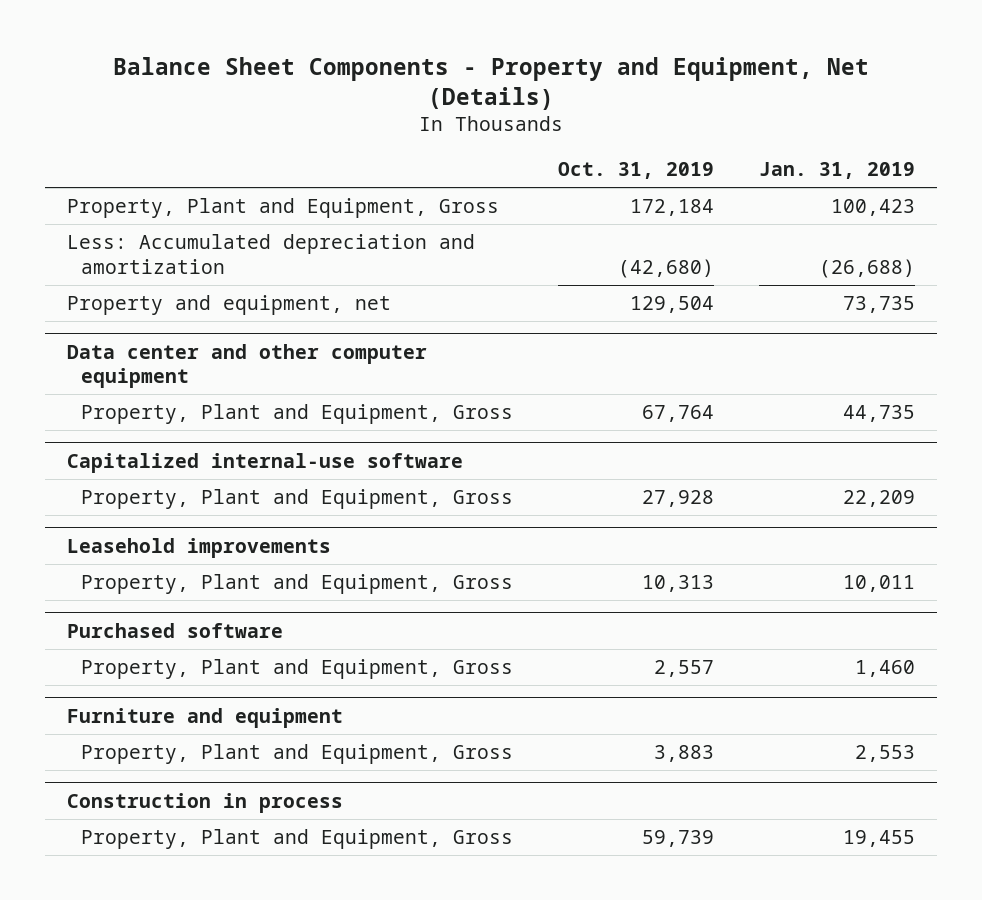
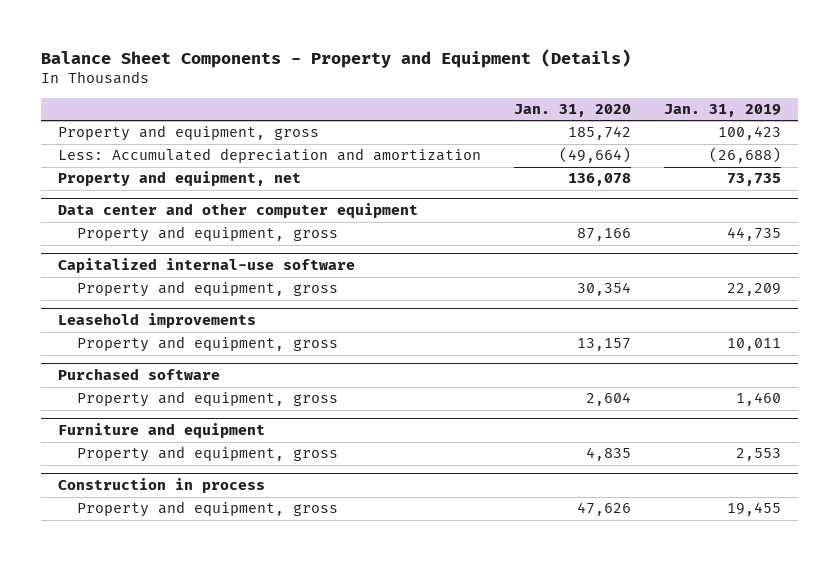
[112,56,869,110] Balance Sheet Components - Property and Equipment, Net (Details) -> [41,48,632,68] Balance Sheet Components - Property and Equipment (Details)
[558,161,715,179] Oct. 31, 2019 -> none
none -> [514,103,632,117] Jan. 31, 2020
[66,198,499,219] Property, Plant and Equipment, Gross -> [58,125,320,142] Property and equipment, gross
[81,404,514,425] Property, Plant and Equipment, Gross -> [76,226,338,243] Property and equipment, gross
[81,489,514,510] Property, Plant and Equipment, Gross -> [76,281,338,298] Property and equipment, gross
[81,574,514,595] Property, Plant and Equipment, Gross -> [76,336,338,353] Property and equipment, gross
[81,659,514,680] Property, Plant and Equipment, Gross -> [76,391,338,408] Property and equipment, gross
[81,744,514,765] Property, Plant and Equipment, Gross -> [76,446,338,463] Property and equipment, gross
[81,829,514,850] Property, Plant and Equipment, Gross -> [76,501,338,518] Property and equipment, gross

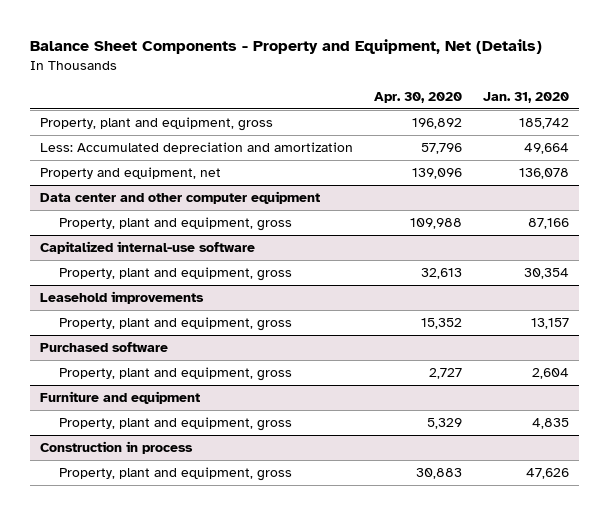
[41,48,632,68] Balance Sheet Components - Property and Equipment (Details) -> [29,39,542,55] Balance Sheet Components - Property and Equipment, Net (Details)
[664,103,782,117] Jan. 31, 2019 -> none
none -> [373,92,462,104] Apr. 30, 2020
[58,125,320,142] Property and equipment, gross -> [40,117,274,132] Property, plant and equipment, gross
[559,147,632,164] (49,664) -> [523,143,569,155] 49,664
[76,226,338,243] Property and equipment, gross -> [58,217,292,232] Property, plant and equipment, gross
[76,281,338,298] Property and equipment, gross -> [58,267,292,282] Property, plant and equipment, gross
[76,336,338,353] Property and equipment, gross -> [58,317,292,332] Property, plant and equipment, gross
[76,391,338,408] Property and equipment, gross -> [58,367,292,382] Property, plant and equipment, gross
[76,446,338,463] Property and equipment, gross -> [58,417,292,432] Property, plant and equipment, gross
[76,501,338,518] Property and equipment, gross -> [58,467,292,482] Property, plant and equipment, gross

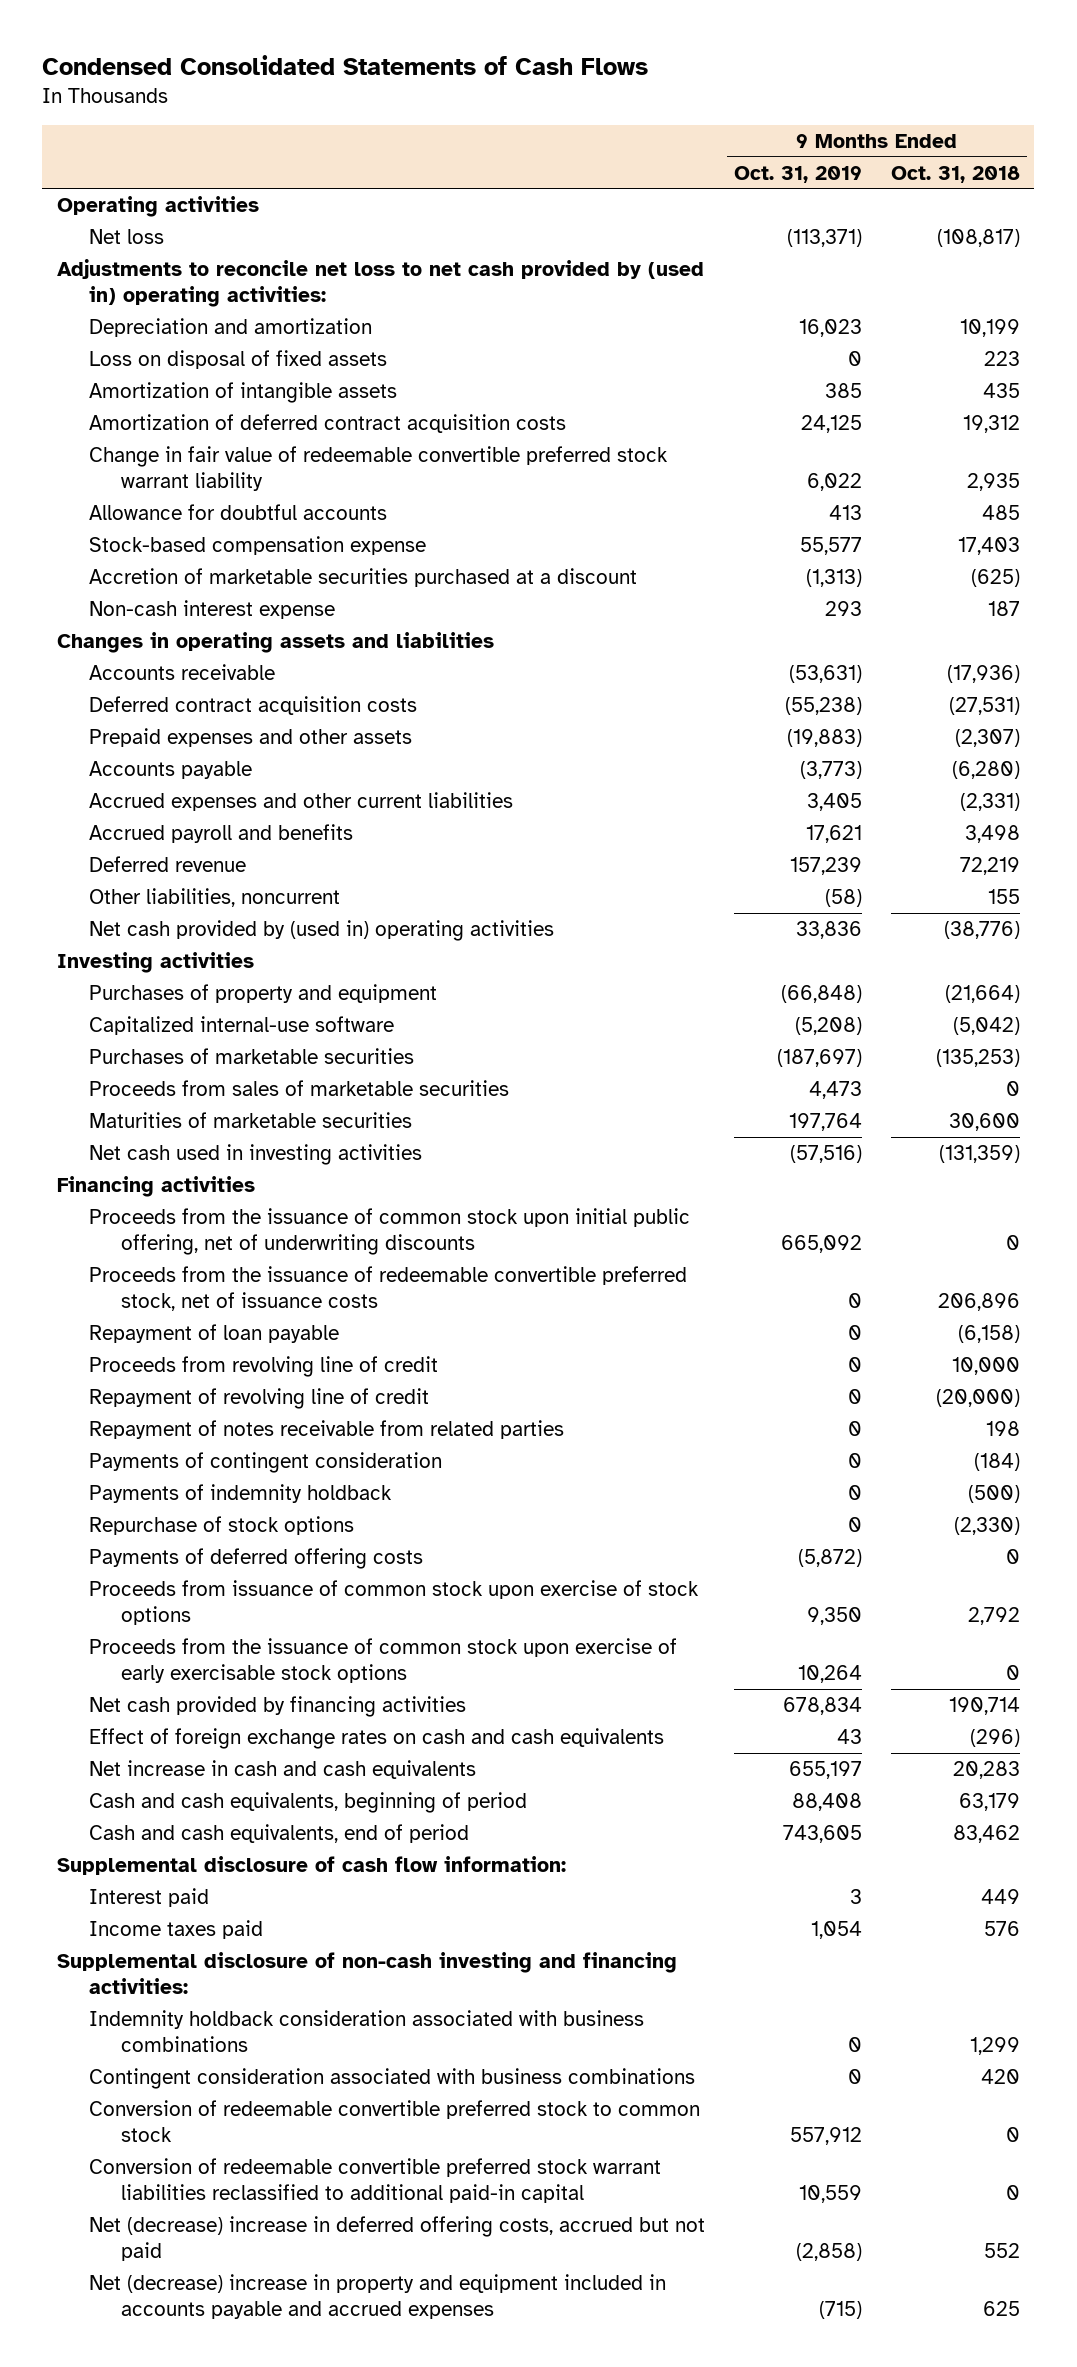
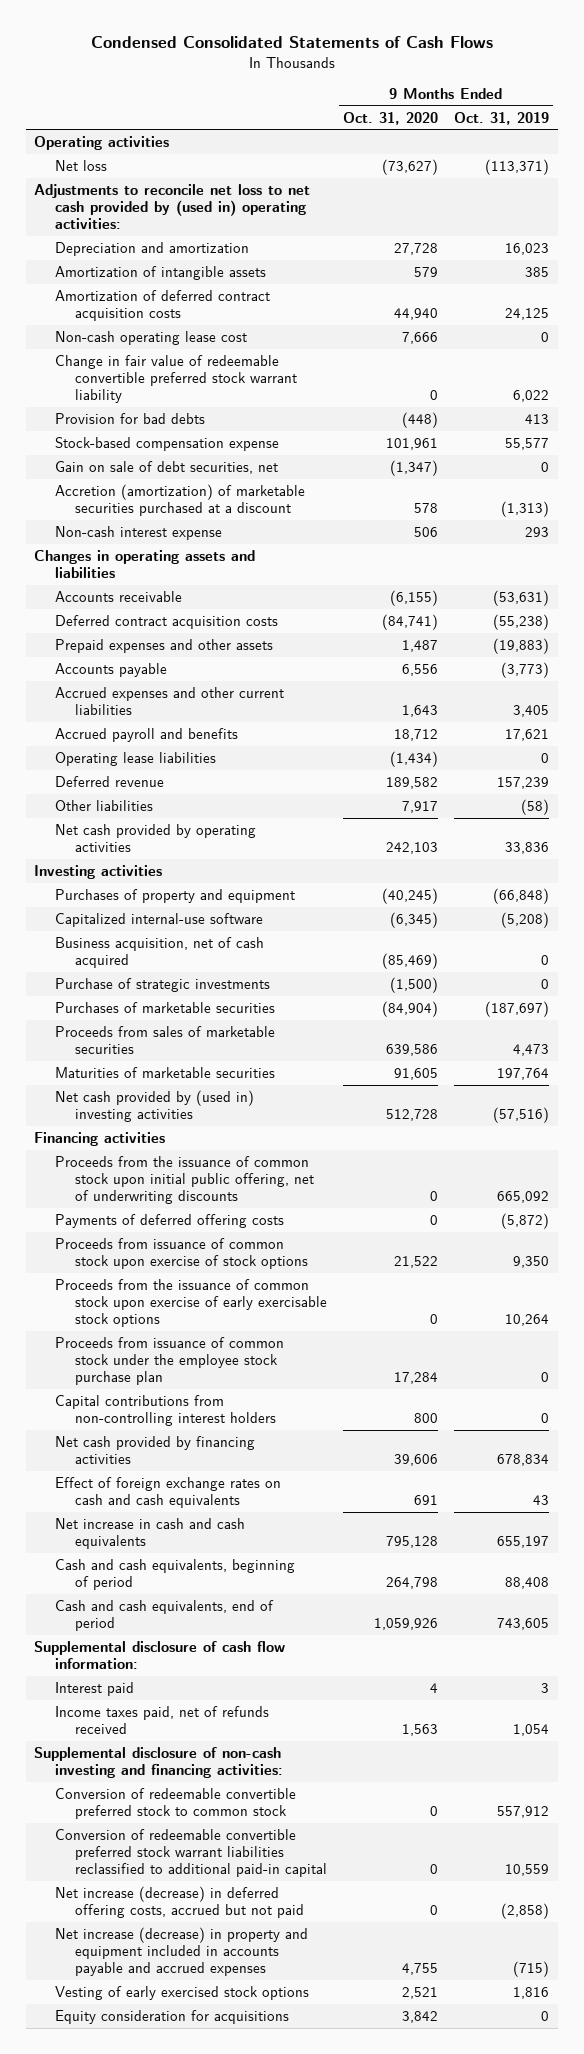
[890,165,1020,183] Oct. 31, 2018 -> none
none -> [343,111,439,125] Oct. 31, 2020
[88,350,387,370] Loss on disposal of fixed assets -> none
none -> [54,330,247,345] Non-cash operating lease cost
[88,504,387,521] Allowance for doubtful accounts -> [54,412,205,424] Provision for bad debts
none -> [54,460,278,474] Gain on sale of debt securities, net
[88,568,637,588] Accretion of marketable securities purchased at a discount -> [54,483,305,516] Accretion (amortization) of marketable securities purchased at a discount
none -> [54,751,216,766] Operating lease liabilities
[88,888,340,908] Other liabilities, noncurrent -> [54,799,153,811] Other liabilities
[88,920,554,942] Net cash provided by (used in) operating activities -> [54,823,256,852] Net cash provided by operating activities
none -> [54,936,264,968] Business acquisition, net of cash acquired
none -> [54,977,270,992] Purchase of strategic investments
[88,1144,422,1166] Net cash used in investing activities -> [54,1089,254,1122] Net cash provided by (used in) investing activities
[88,1266,687,1311] Proceeds from the issuance of redeemable convertible preferred stock, net of issuance costs -> none
[88,1324,339,1344] Repayment of loan payable -> none
[88,1356,438,1378] Proceeds from revolving line of credit -> none
[88,1388,429,1410] Repayment of revolving line of credit -> none
[88,1420,564,1440] Repayment of notes receivable from related parties -> none
[88,1452,442,1474] Payments of contingent consideration -> none
[88,1484,392,1504] Payments of indemnity holdback -> none
[88,1516,354,1536] Repurchase of stock options -> none
none -> [54,1336,284,1386] Proceeds from issuance of common stock under the employee stock purchase plan
none -> [54,1394,277,1426] Capital contributions from non-controlling interest holders
[88,1920,263,1940] Income taxes paid -> [54,1705,269,1734] Income taxes paid, net of refunds received
[88,2010,644,2052] Indemnity holdback consideration associated with business combinations -> none
[88,2068,695,2090] Contingent consideration associated with business combinations -> none
[88,2216,705,2261] Net (decrease) increase in deferred offering costs, accrued but not paid -> [54,1885,305,1918] Net increase (decrease) in deferred offering costs, accrued but not paid
[88,2274,666,2319] Net (decrease) increase in property and equipment included in accounts payable and accrued expenses -> [54,1926,308,1977] Net increase (decrease) in property and equipment included in accounts payable and accrued expenses
none -> [54,1985,309,2000] Vesting of early exercised stock options
none -> [54,2009,289,2024] Equity consideration for acquisitions

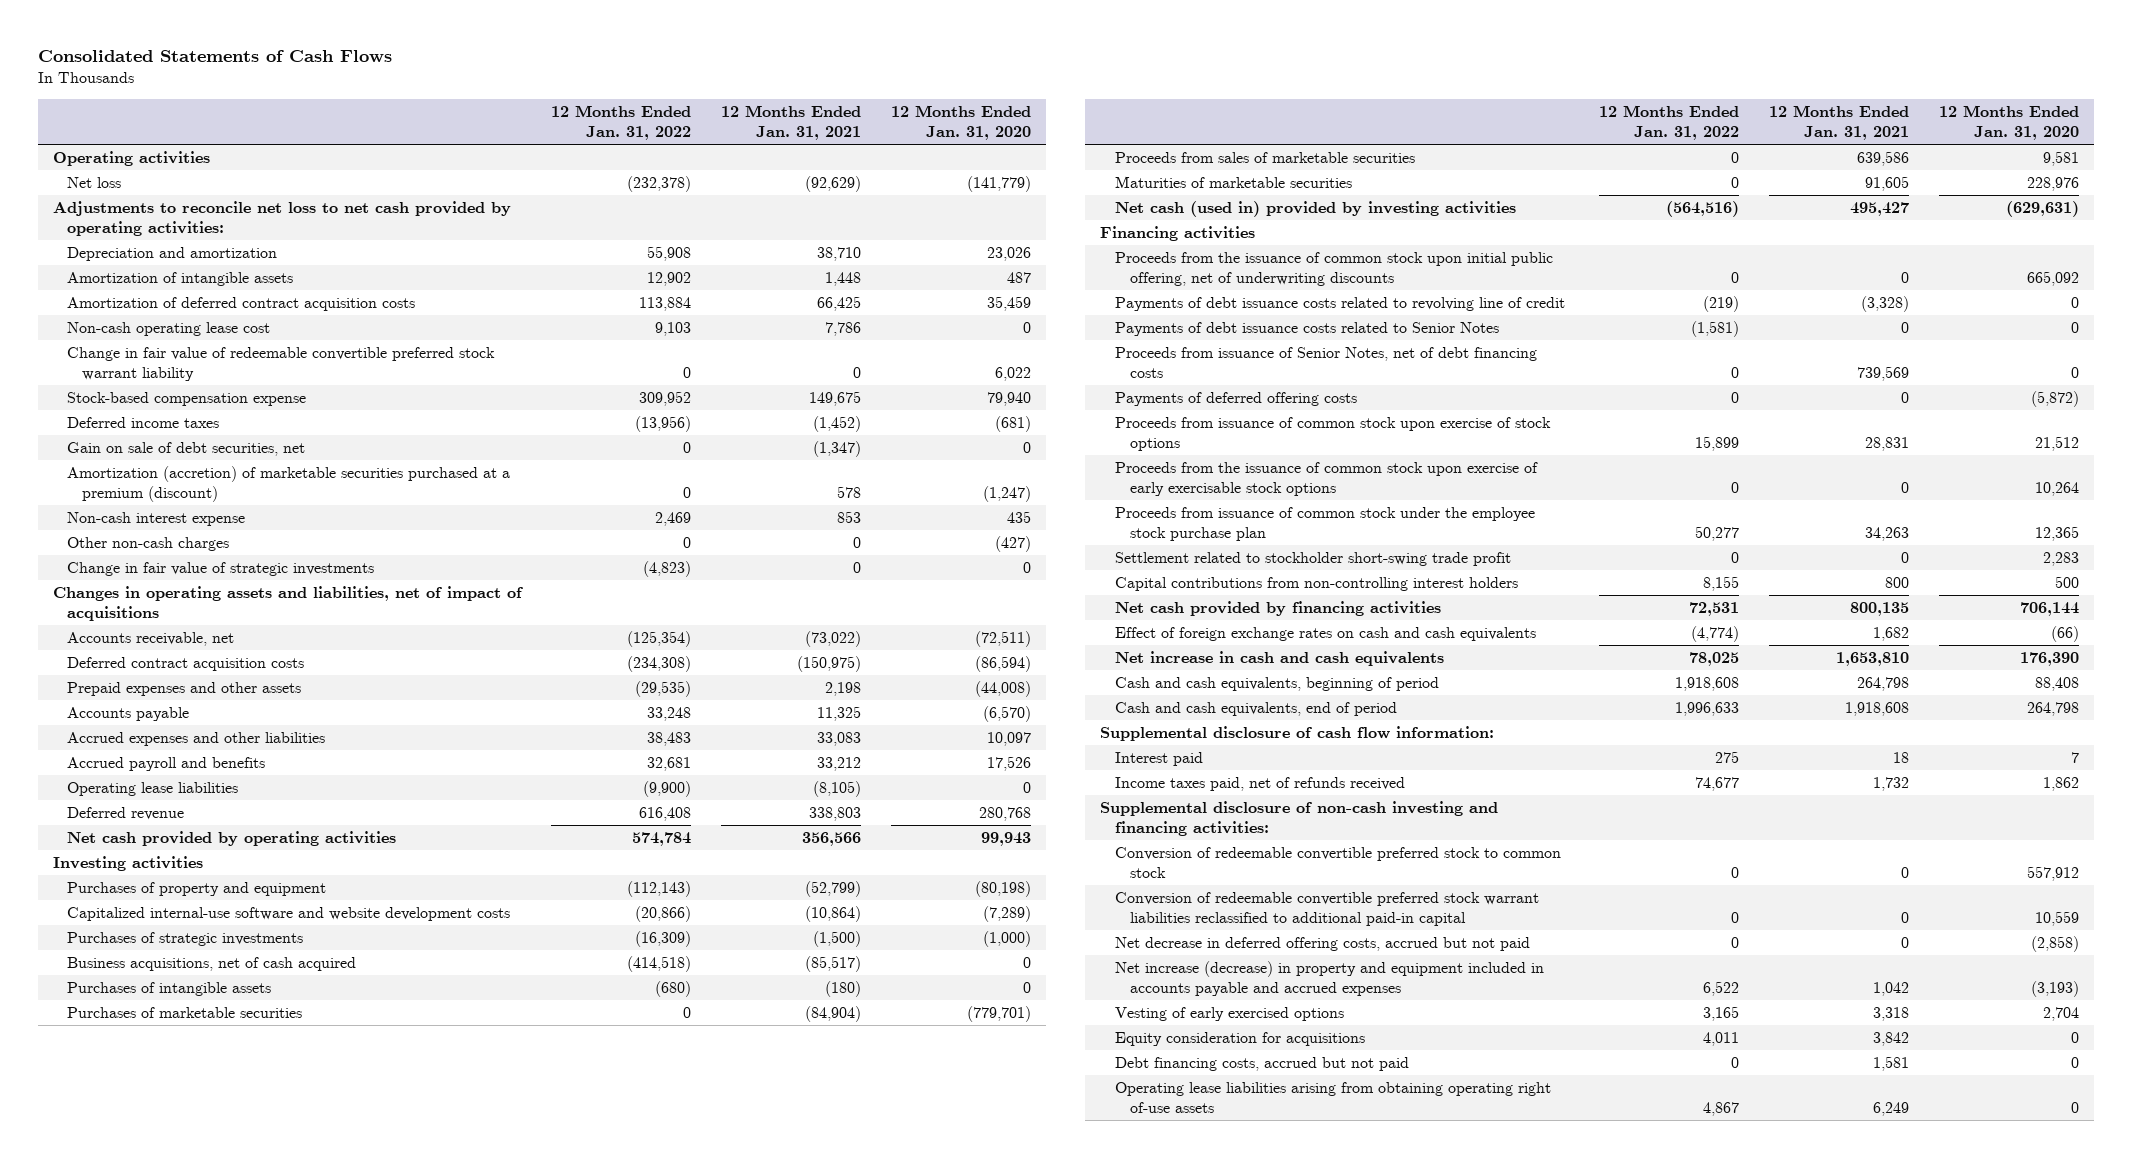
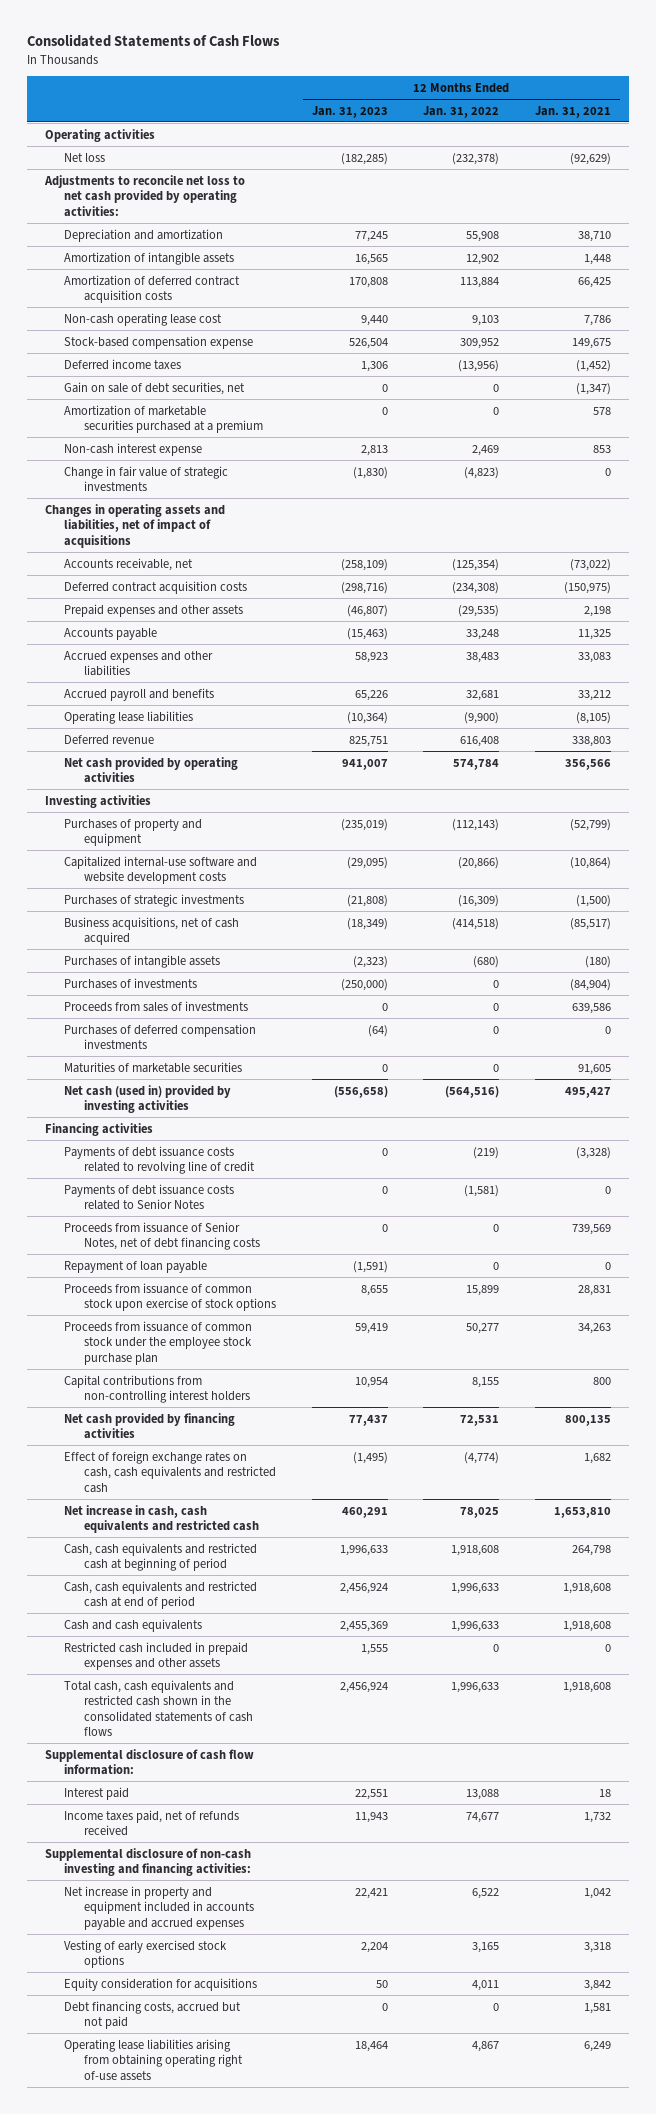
[891,104,1032,140] 12 Months Ended Jan. 31, 2020 -> none
none -> [311,105,388,118] Jan. 31, 2023
[67,347,496,382] Change in fair value of redeemable convertible preferred stock warrant liability -> none
[67,466,511,503] Amortization (accretion) of marketable securities purchased at a premium (discount) -> [64,404,263,434] Amortization of marketable securities purchased at a premium
[67,537,230,552] Other non-cash charges -> none
[67,1007,303,1019] Purchases of marketable securities -> [64,977,198,989] Purchases of investments
[1115,152,1416,164] Proceeds from sales of marketable securities -> [64,1000,249,1012] Proceeds from sales of investments
none -> [64,1023,257,1050] Purchases of deferred compensation investments
[1115,252,1554,287] Proceeds from the issuance of common stock upon initial public offering, net of underwriting discounts -> none
[1115,392,1358,407] Payments of deferred offering costs -> none
none -> [64,1260,208,1273] Repayment of loan payable
[1115,462,1539,497] Proceeds from the issuance of common stock upon exercise of early exercisable stock options -> none
[1115,552,1512,567] Settlement related to stockholder short-swing trade profit -> none
[1115,627,1537,642] Effect of foreign exchange rates on cash and cash equivalents -> [64,1450,276,1493] Effect of foreign exchange rates on cash, cash equivalents and restricted cash
[1115,651,1445,667] Net increase in cash and cash equivalents -> [64,1504,259,1534] Net increase in cash, cash equivalents and restricted cash
[1115,677,1440,692] Cash and cash equivalents, beginning of period -> [64,1542,258,1572] Cash, cash equivalents and restricted cash at beginning of period
[1115,702,1398,717] Cash and cash equivalents, end of period -> [64,1580,258,1610] Cash, cash equivalents and restricted cash at end of period
none -> [64,1618,203,1632] Cash and cash equivalents
none -> [64,1641,249,1671] Restricted cash included in prepaid expenses and other assets
none -> [64,1679,253,1737] Total cash, cash equivalents and restricted cash shown in the consolidated statements of cash flows
[1715,751,1740,764] 275 -> [466,1788,500,1800] 13,088
[1115,847,1562,879] Conversion of redeemable convertible preferred stock to common stock -> none
[1115,892,1540,927] Conversion of redeemable convertible preferred stock warrant liabilities reclassified to additional paid-in capital -> none
[1115,937,1531,952] Net decrease in deferred offering costs, accrued but not paid -> none
[1115,961,1545,997] Net increase (decrease) in property and equipment included in accounts payable and accrued expenses -> [64,1885,254,1930] Net increase in property and equipment included in accounts payable and accrued expenses
[1115,1007,1345,1022] Vesting of early exercised options -> [64,1939,228,1969] Vesting of early exercised stock options

